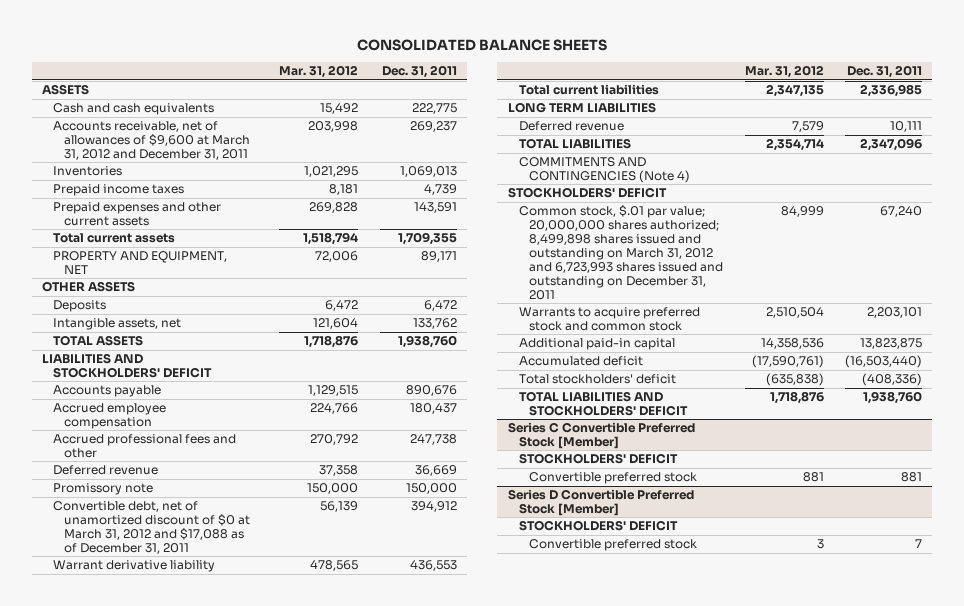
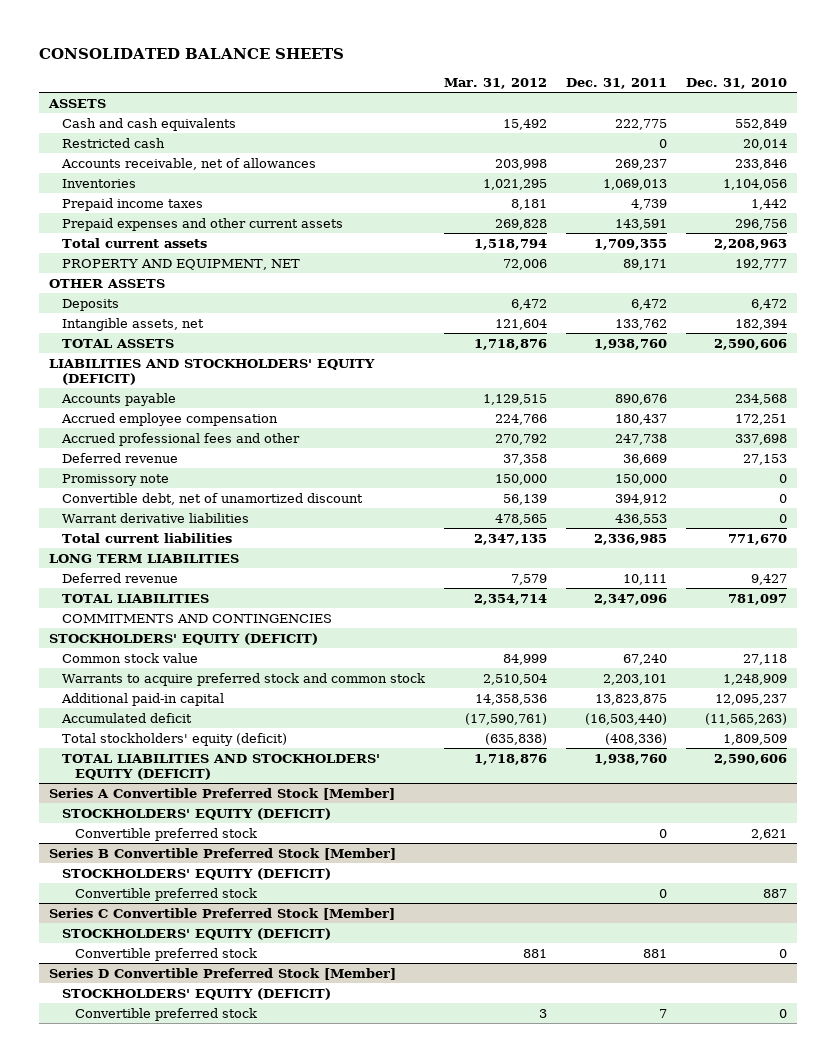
none -> [686,78,788,90] Dec. 31, 2010
none -> [62,137,166,148] Restricted cash
[53,121,251,161] Accounts receivable, net of allowances of $9,600 at March 31, 2012 and December 31, 2011 -> [61,157,317,170] Accounts receivable, net of allowances
[42,353,213,379] LIABILITIES AND STOCKHOLDERS' DEFICIT -> [48,358,375,386] LIABILITIES AND STOCKHOLDERS' EQUITY (DEFICIT)
[53,501,251,554] Convertible debt, net of unamortized discount of $0 at March 31, 2012 and $17,088 as of December 31, 2011 -> [62,492,364,505] Convertible debt, net of unamortized discount
[53,560,216,573] Warrant derivative liability -> [62,512,250,523] Warrant derivative liabilities
[518,157,691,184] COMMITMENTS AND CONTINGENCIES (Note 4) -> [62,613,333,623] COMMITMENTS AND CONTINGENCIES
[507,187,667,199] STOCKHOLDERS' DEFICIT -> [48,632,318,645] STOCKHOLDERS' EQUITY (DEFICIT)
[518,205,724,300] Common stock, $.01 par value; 20,000,000 shares authorized; 8,499,898 shares issued and outstanding on March 31, 2012 and 6,723,993 shares issued and outstanding on December 31, 2011 -> [62,652,199,663] Common stock value
[518,374,676,385] Total stockholders' deficit -> [62,732,288,746] Total stockholders' equity (deficit)
[518,391,689,417] TOTAL LIABILITIES AND STOCKHOLDERS' DEFICIT -> [62,753,381,781] TOTAL LIABILITIES AND STOCKHOLDERS' EQUITY (DEFICIT)
none -> [48,787,395,800] Series A Convertible Preferred Stock [Member]
none -> [62,807,332,820] STOCKHOLDERS' EQUITY (DEFICIT)
none -> [75,827,258,841] Convertible preferred stock
none -> [48,847,396,860] Series B Convertible Preferred Stock [Member]
none -> [62,867,332,880] STOCKHOLDERS' EQUITY (DEFICIT)
none -> [75,887,258,901] Convertible preferred stock
[518,453,678,465] STOCKHOLDERS' DEFICIT -> [62,927,332,940] STOCKHOLDERS' EQUITY (DEFICIT)
[518,520,678,532] STOCKHOLDERS' DEFICIT -> [62,987,332,1000] STOCKHOLDERS' EQUITY (DEFICIT)

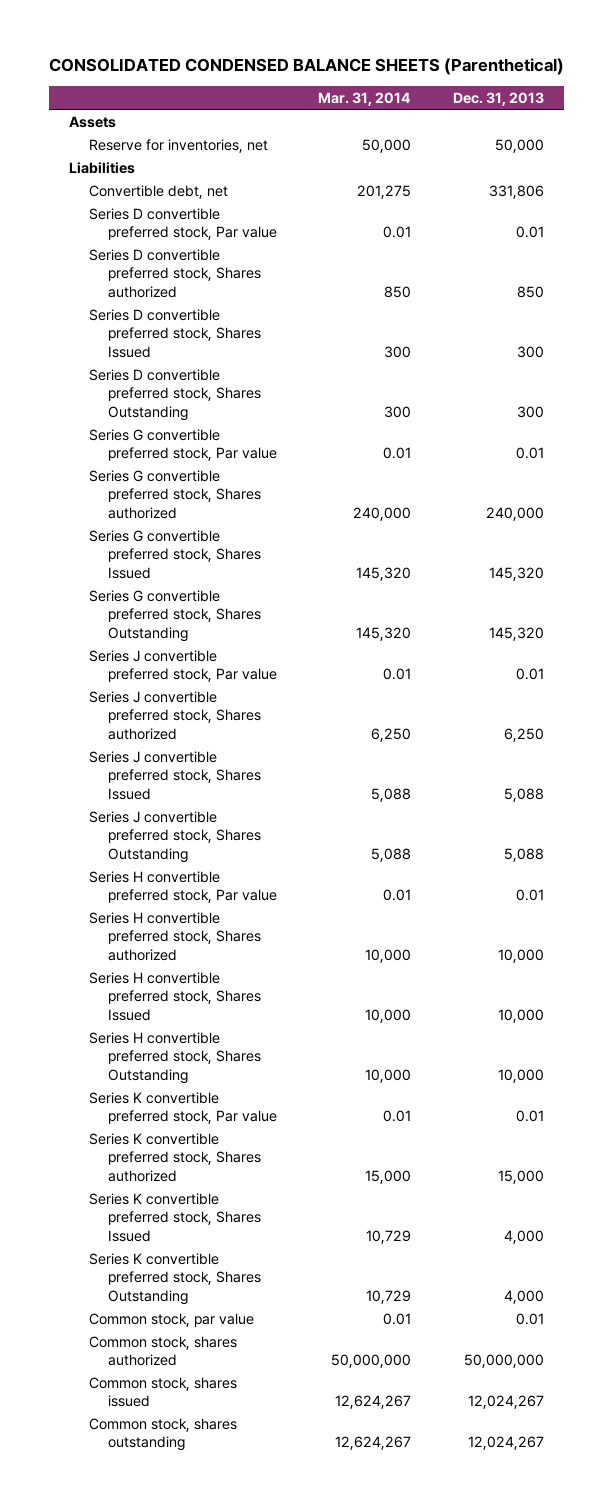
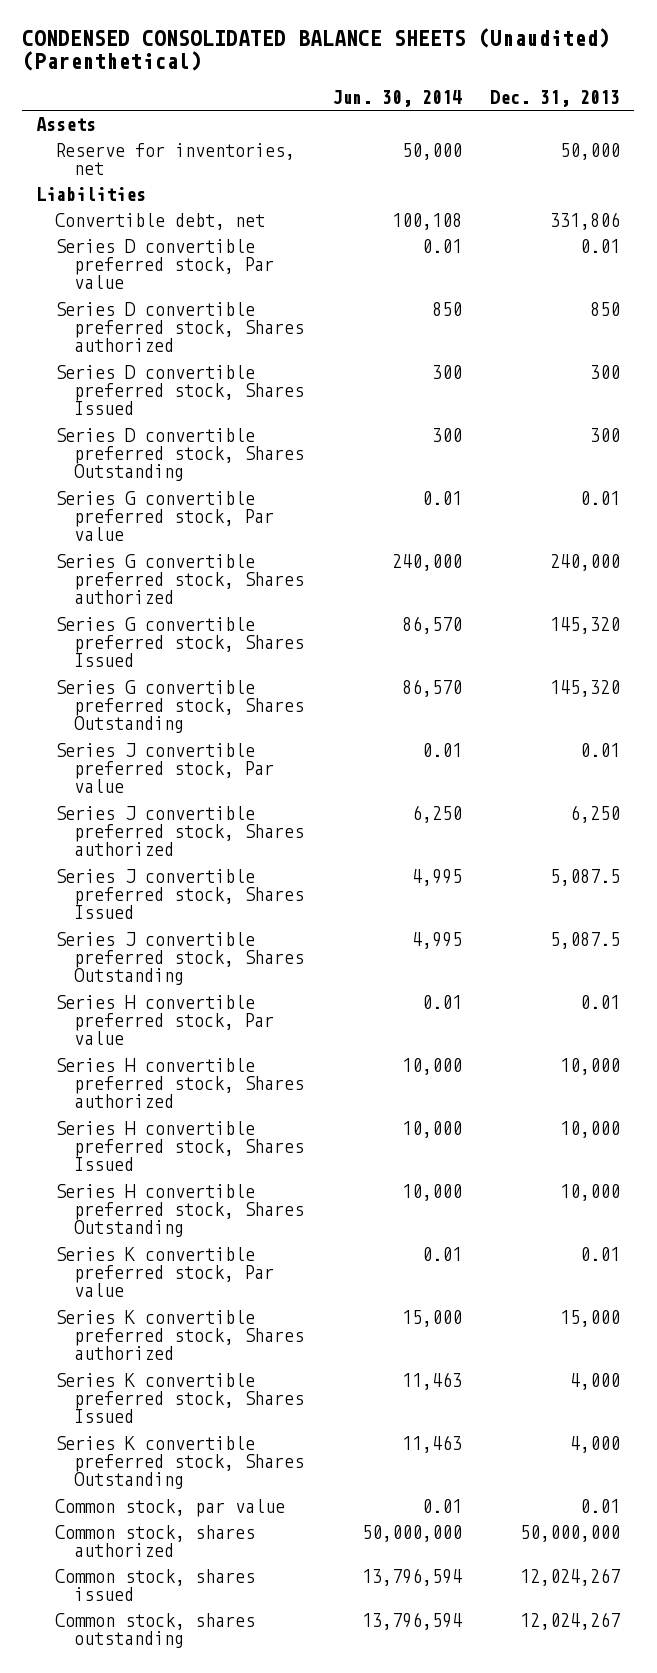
[48,58,564,76] CONSOLIDATED CONDENSED BALANCE SHEETS (Parenthetical) -> [22,27,611,72] CONDENSED CONSOLIDATED BALANCE SHEETS (Unaudited) (Parenthetical)
[318,91,412,106] Mar. 31, 2014 -> none
none -> [332,90,463,108] Jun. 30, 2014
[503,787,544,802] 5,088 -> [550,868,621,886] 5,087.5
[503,847,544,862] 5,088 -> [550,931,621,949] 5,087.5

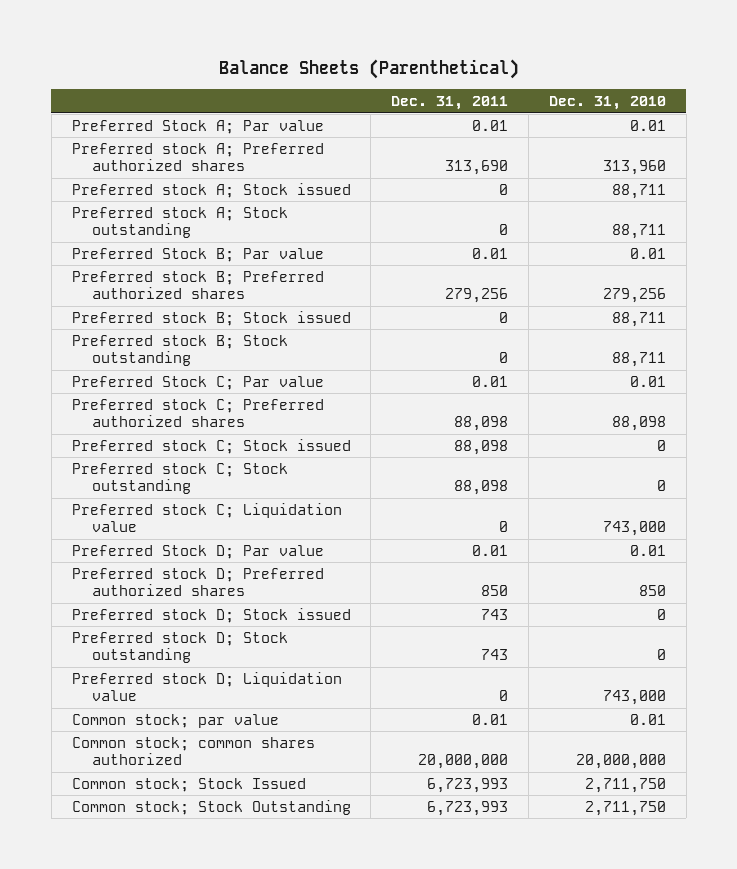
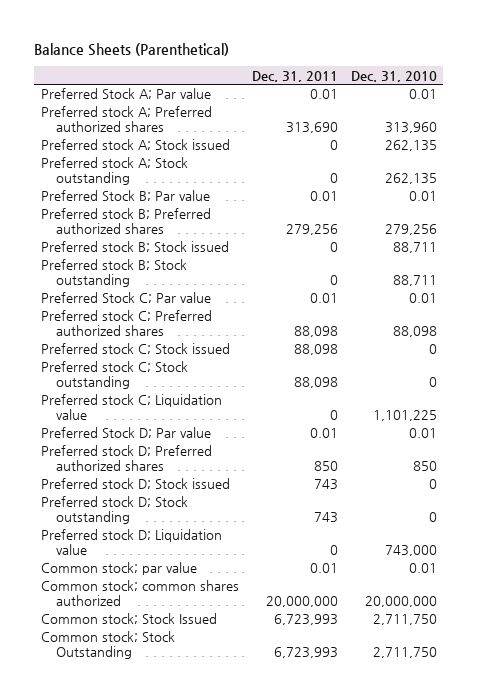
[611,183,666,199] 88,711 -> [384,140,437,152] 262,135
[611,224,666,240] 88,711 -> [384,173,437,185] 262,135
[602,521,666,537] 743,000 -> [372,410,437,422] 1,101,225

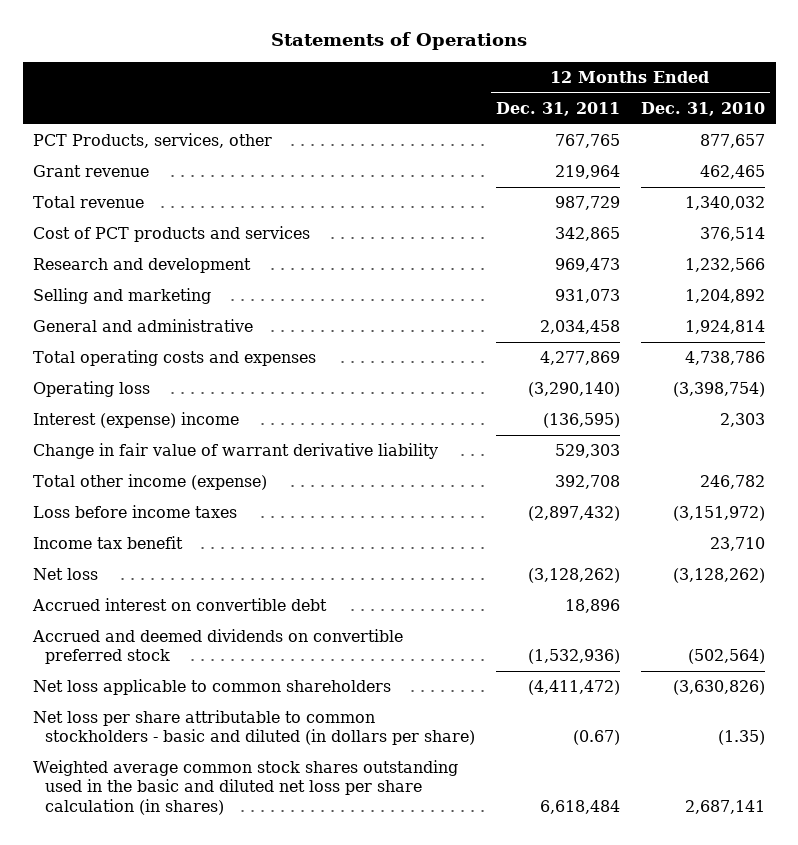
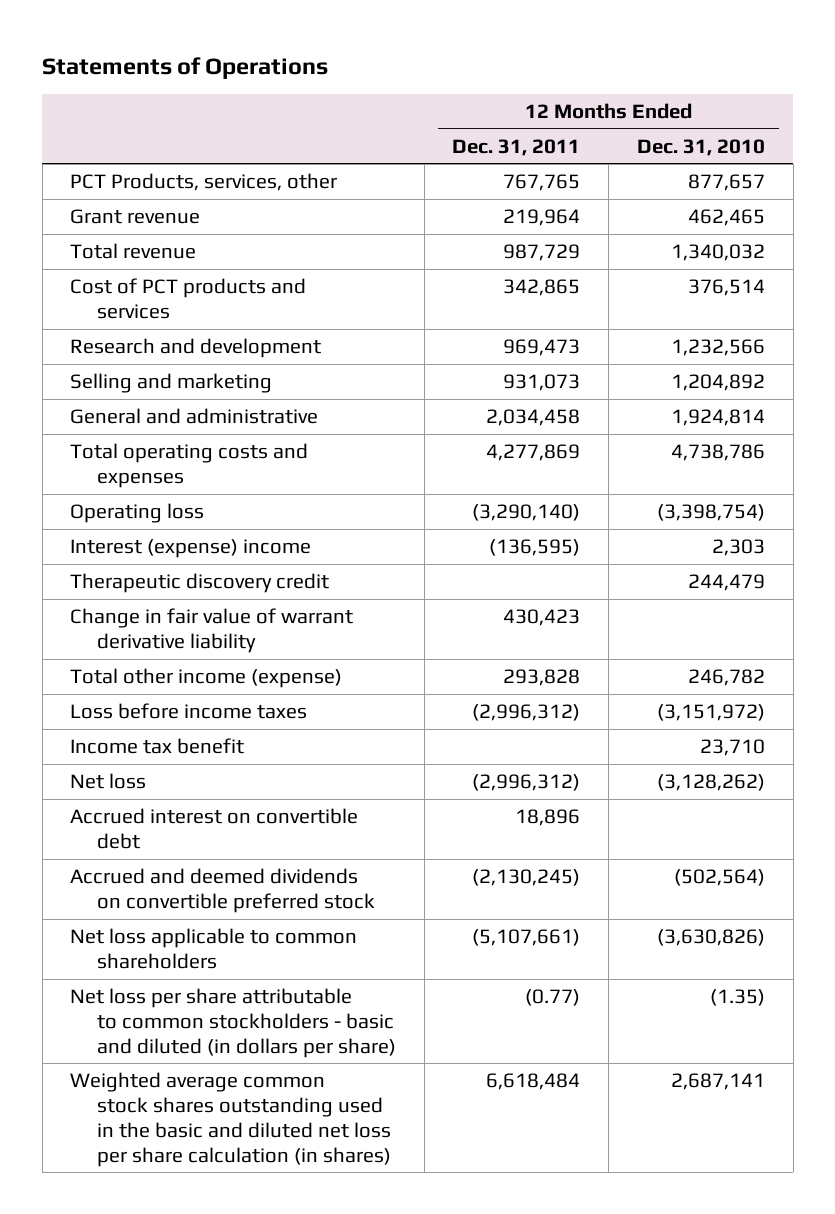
none -> [70,572,330,593] Therapeutic discovery credit
[554,444,620,459] 529,303 -> [503,608,581,626] 430,423
[554,475,620,490] 392,708 -> [503,668,581,686] 293,828
[527,506,620,522] (2,897,432) -> [472,703,581,721] (2,996,312)
[527,568,620,584] (3,128,262) -> [472,773,581,791] (2,996,312)
[527,649,620,665] (1,532,936) -> [472,868,581,886] (2,130,245)
[527,680,620,696] (4,411,472) -> [472,928,581,946] (5,107,661)
[572,730,620,746] (0.67) -> [525,988,581,1006] (0.77)

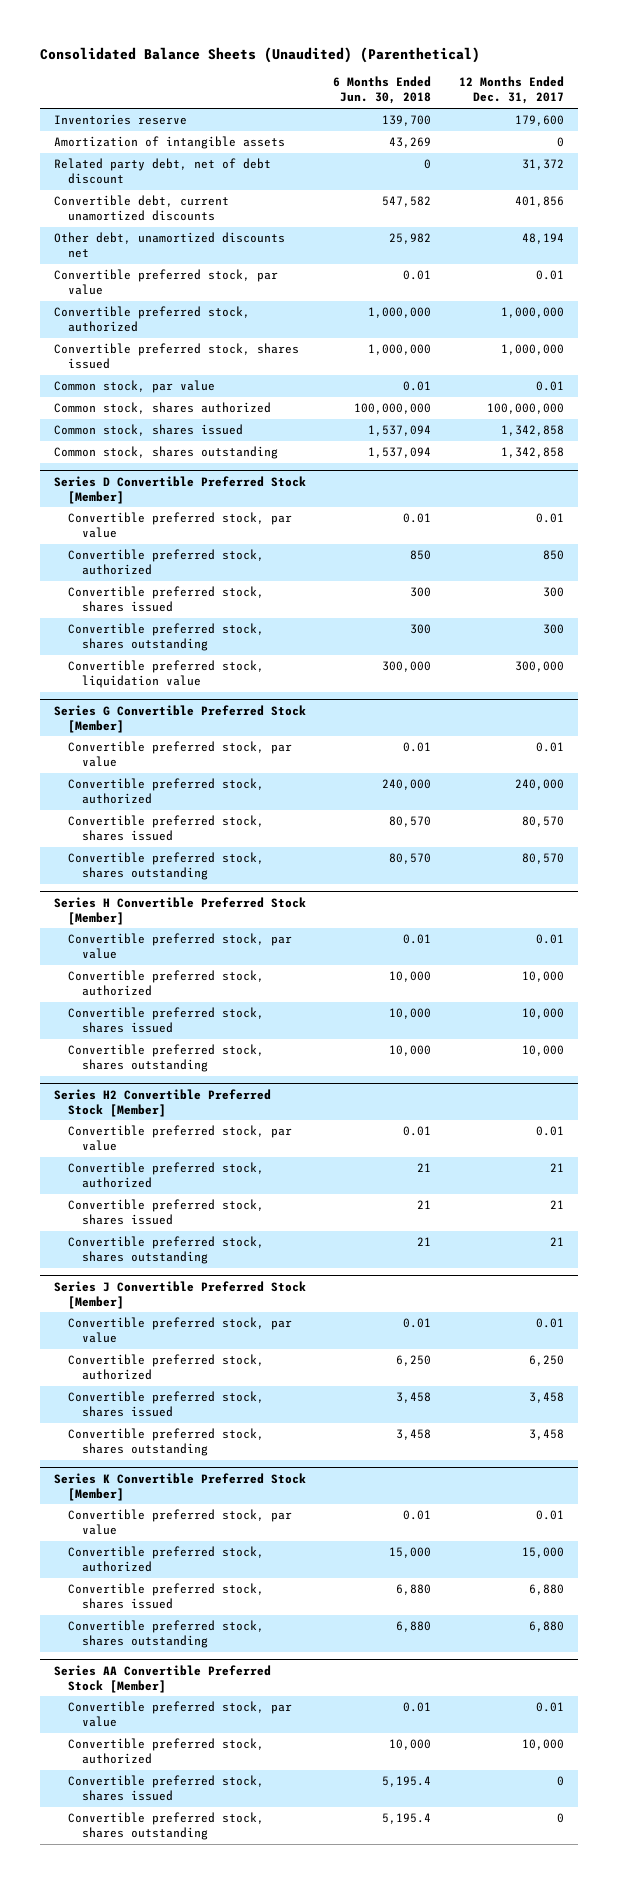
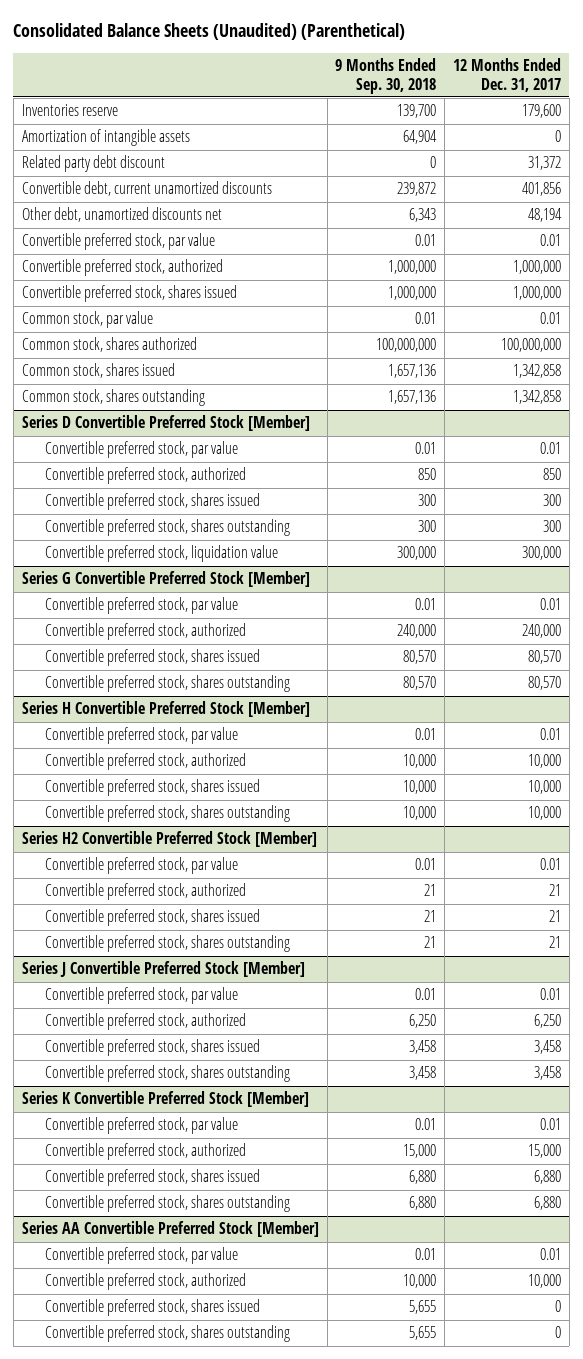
[333,76,432,105] 6 Months Ended Jun. 30, 2018 -> none
none -> [335,58,437,94] 9 Months Ended Sep. 30, 2018
[53,158,271,185] Related party debt, net of debt discount -> [21,155,165,173] Related party debt discount

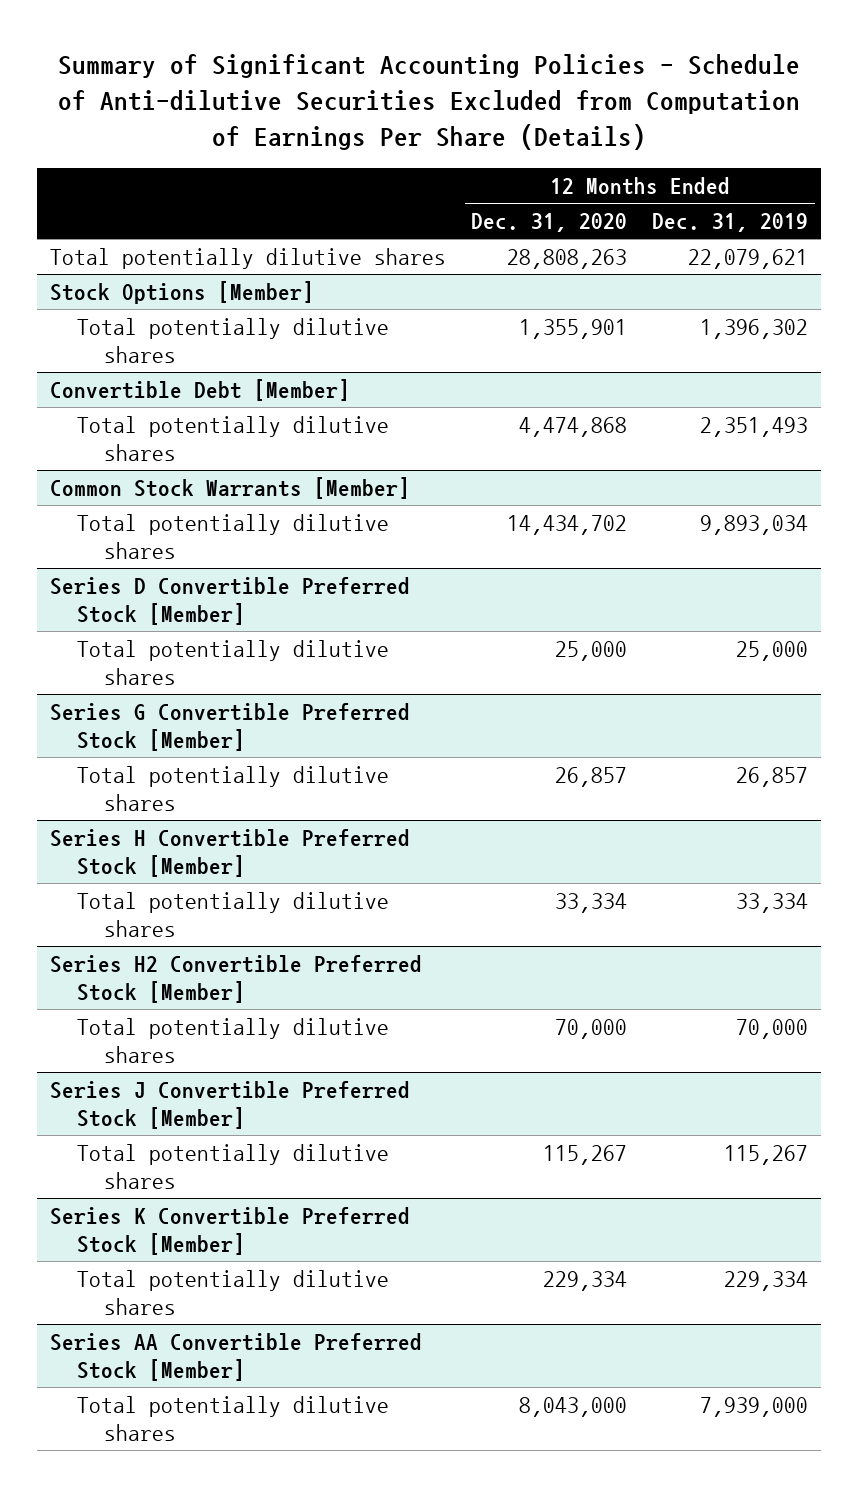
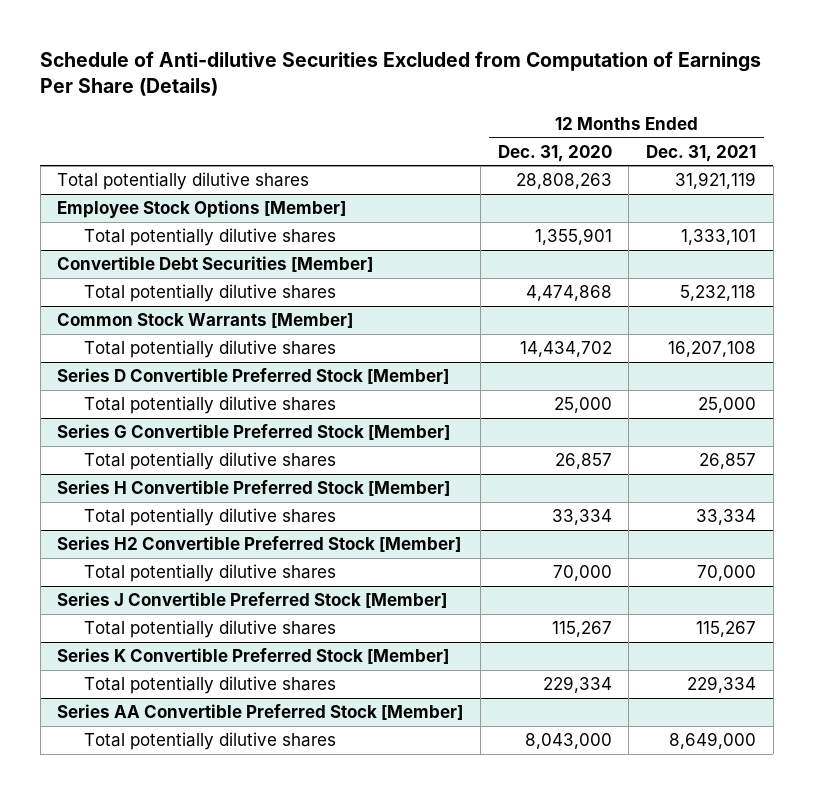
[58,54,801,151] Summary of Significant Accounting Policies - Schedule of Anti-dilutive Securities Excluded from Computation of Earnings Per Share (Details) -> [40,50,762,97] Schedule of Anti-dilutive Securities Excluded from Computation of Earnings Per Share (Details)
[652,213,809,233] Dec. 31, 2019 -> none
none -> [645,144,756,162] Dec. 31, 2021
[49,280,314,304] Stock Options [Member] -> [57,199,347,218] Employee Stock Options [Member]
[49,378,350,401] Convertible Debt [Member] -> [57,255,374,272] Convertible Debt Securities [Member]

